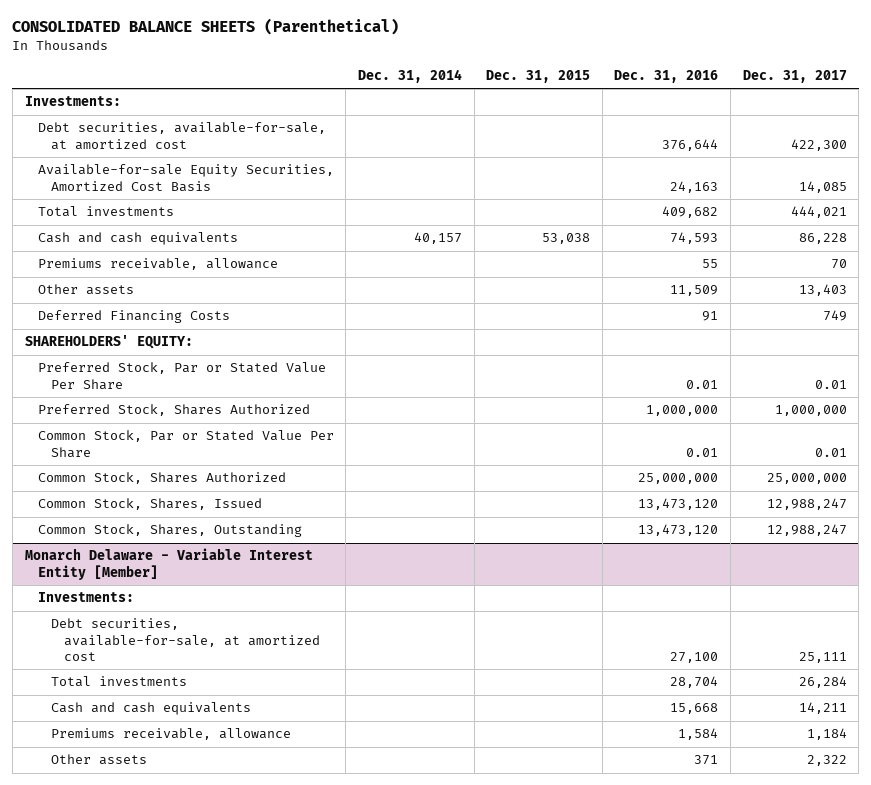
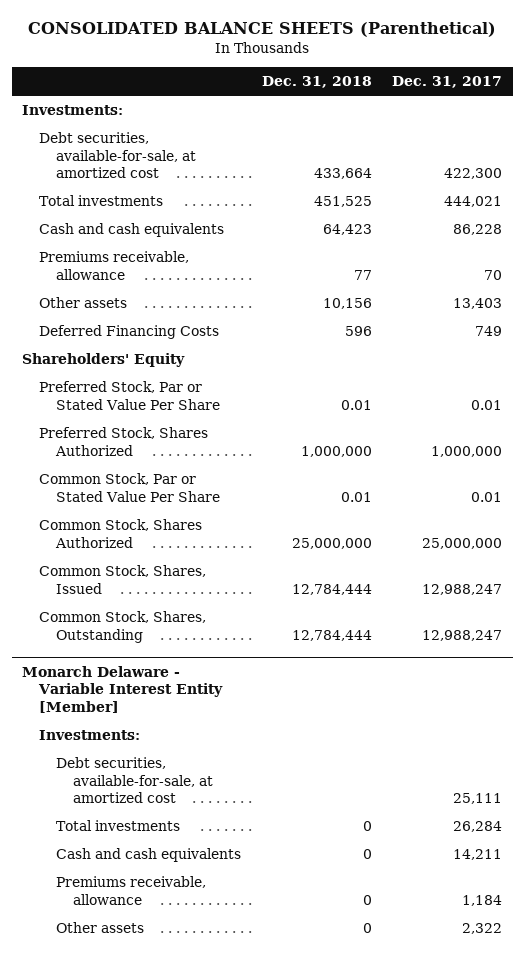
[358,68,463,83] Dec. 31, 2014 -> none
[486,69,591,83] Dec. 31, 2015 -> none
[614,69,719,83] Dec. 31, 2016 -> none
none -> [261,76,372,89] Dec. 31, 2018
[37,164,334,192] Available-for-sale Equity Securities, Amortized Cost Basis -> none
[24,335,193,350] SHAREHOLDERS' EQUITY: -> [22,353,186,368] Shareholders' Equity

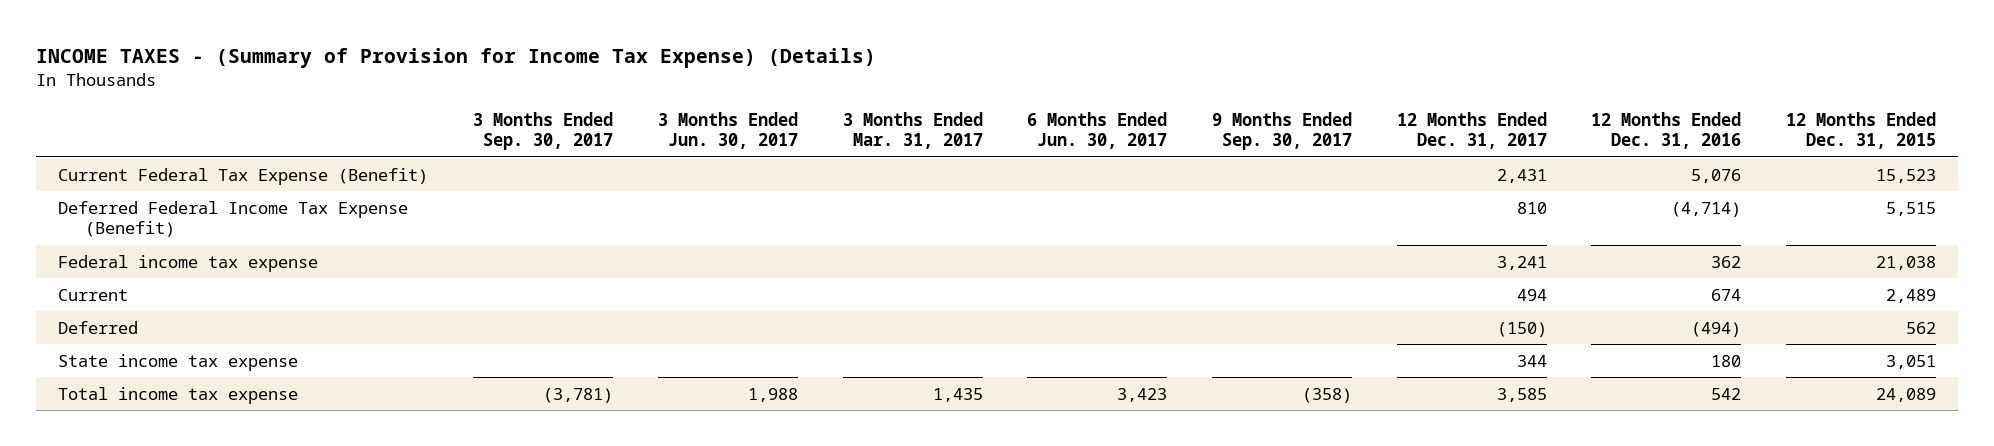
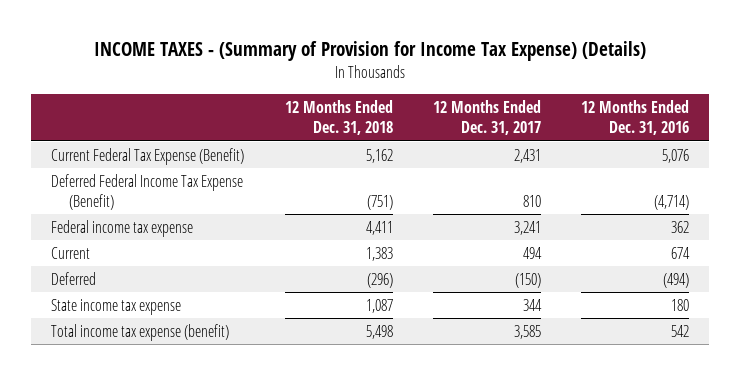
[473,111,614,151] 3 Months Ended Sep. 30, 2017 -> none
[657,111,798,150] 3 Months Ended Jun. 30, 2017 -> none
[842,111,983,150] 3 Months Ended Mar. 31, 2017 -> none
[1027,111,1168,150] 6 Months Ended Jun. 30, 2017 -> none
[1211,111,1352,151] 9 Months Ended Sep. 30, 2017 -> none
[1786,111,1937,150] 12 Months Ended Dec. 31, 2015 -> none
none -> [284,100,393,136] 12 Months Ended Dec. 31, 2018
[58,386,299,404] Total income tax expense -> [51,323,230,341] Total income tax expense (benefit)

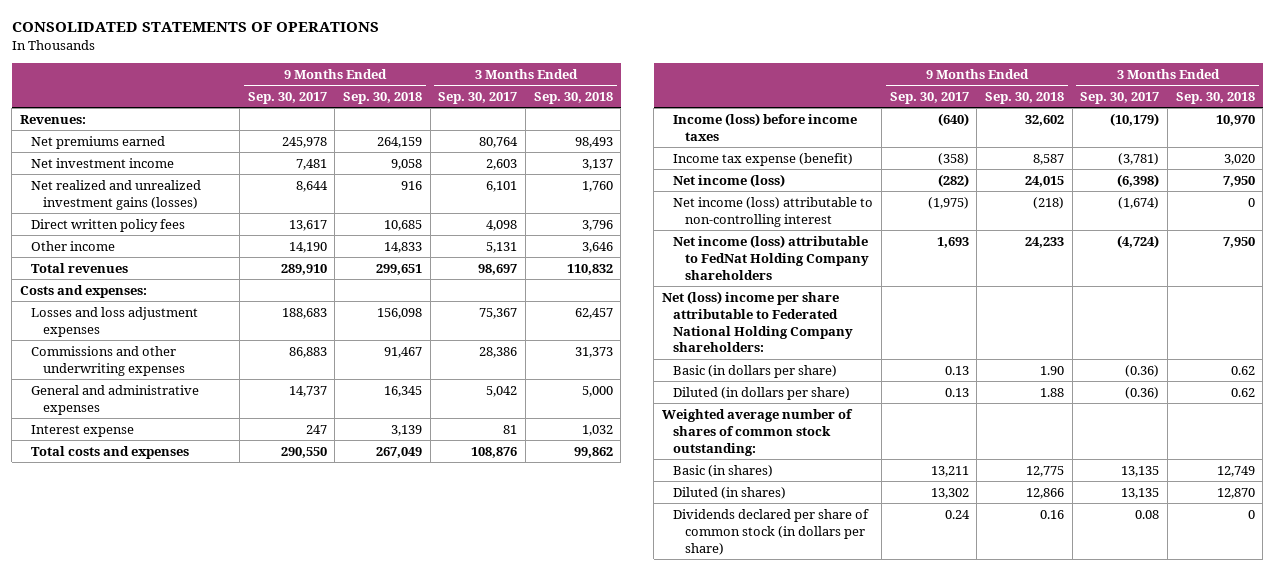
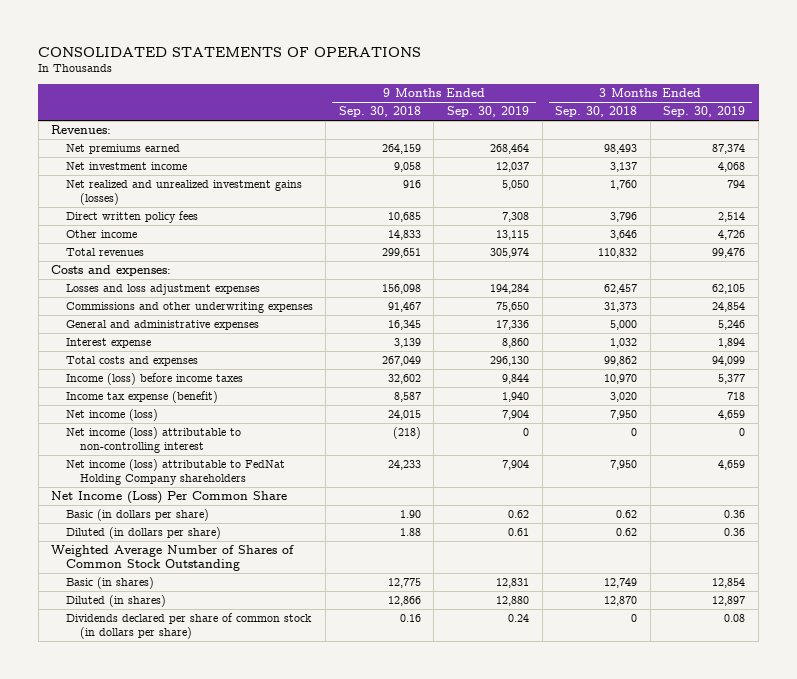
[247,92,327,105] Sep. 30, 2017 -> none
[438,92,518,105] Sep. 30, 2017 -> none
none -> [447,106,530,118] Sep. 30, 2019
none -> [663,106,746,118] Sep. 30, 2019
[662,290,854,353] Net (loss) income per share attributable to Federated National Holding Company shareholders: -> [51,491,288,505] Net Income (Loss) Per Common Share
[662,408,854,456] Weighted average number of shares of common stock outstanding: -> [51,545,295,572] Weighted Average Number of Shares of Common Stock Outstanding

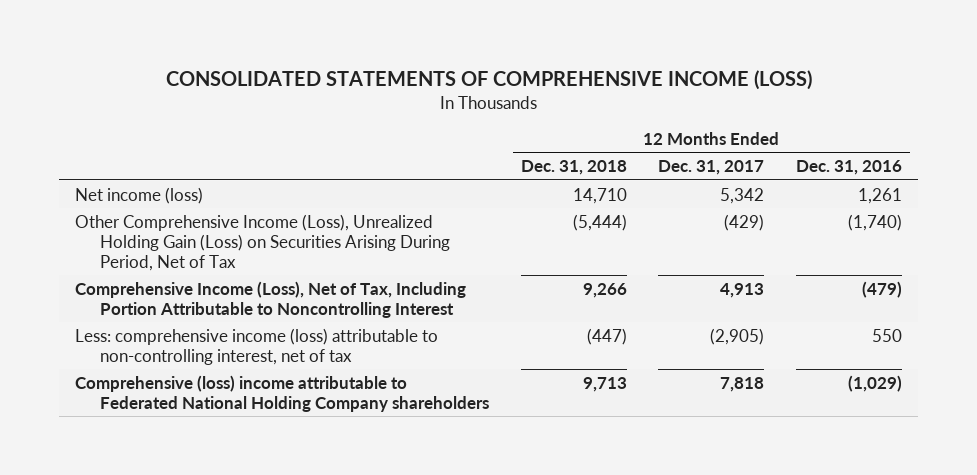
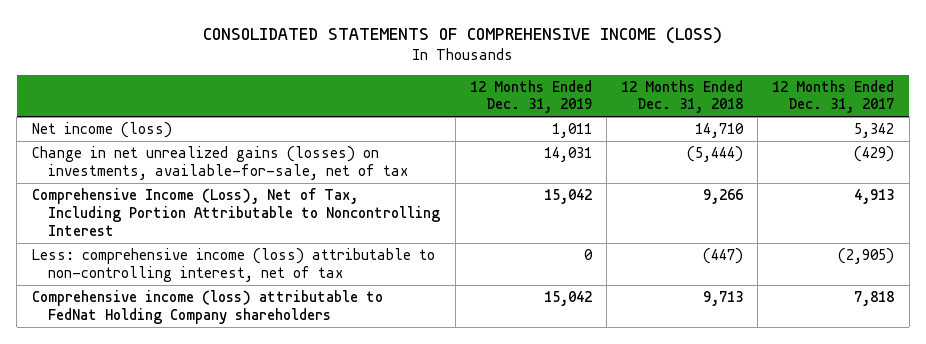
[796,160,903,176] Dec. 31, 2016 -> none
none -> [469,79,592,114] 12 Months Ended Dec. 31, 2019
[74,213,450,271] Other Comprehensive Income (Loss), Unrealized Holding Gain (Loss) on Securities Arising During Period, Net of Tax -> [31,146,409,180] Change in net unrealized gains (losses) on investments, available-for-sale, net of tax
[74,374,489,412] Comprehensive (loss) income attributable to Federated National Holding Company shareholders -> [31,290,383,324] Comprehensive income (loss) attributable to FedNat Holding Company shareholders

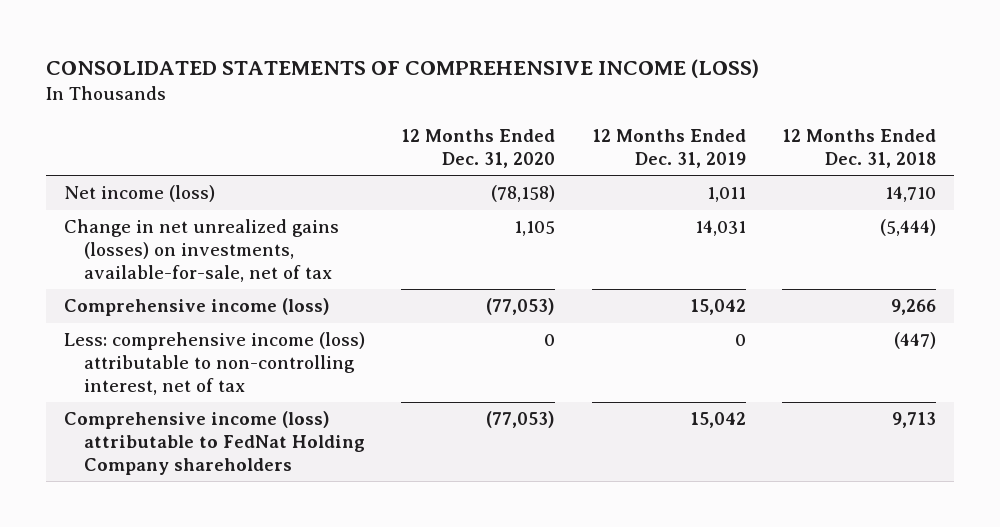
[772,79,895,114] 12 Months Ended Dec. 31, 2017 -> none
none -> [401,129,556,168] 12 Months Ended Dec. 31, 2020
[31,188,441,236] Comprehensive Income (Loss), Net of Tax, Including Portion Attributable to Noncontrolling Interest -> [63,298,330,317] Comprehensive income (loss)

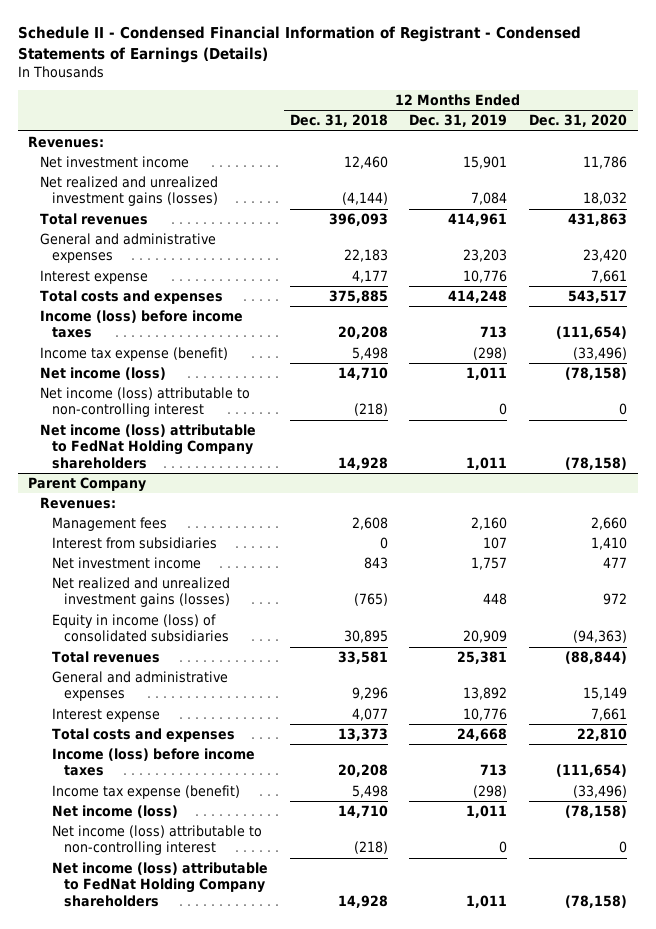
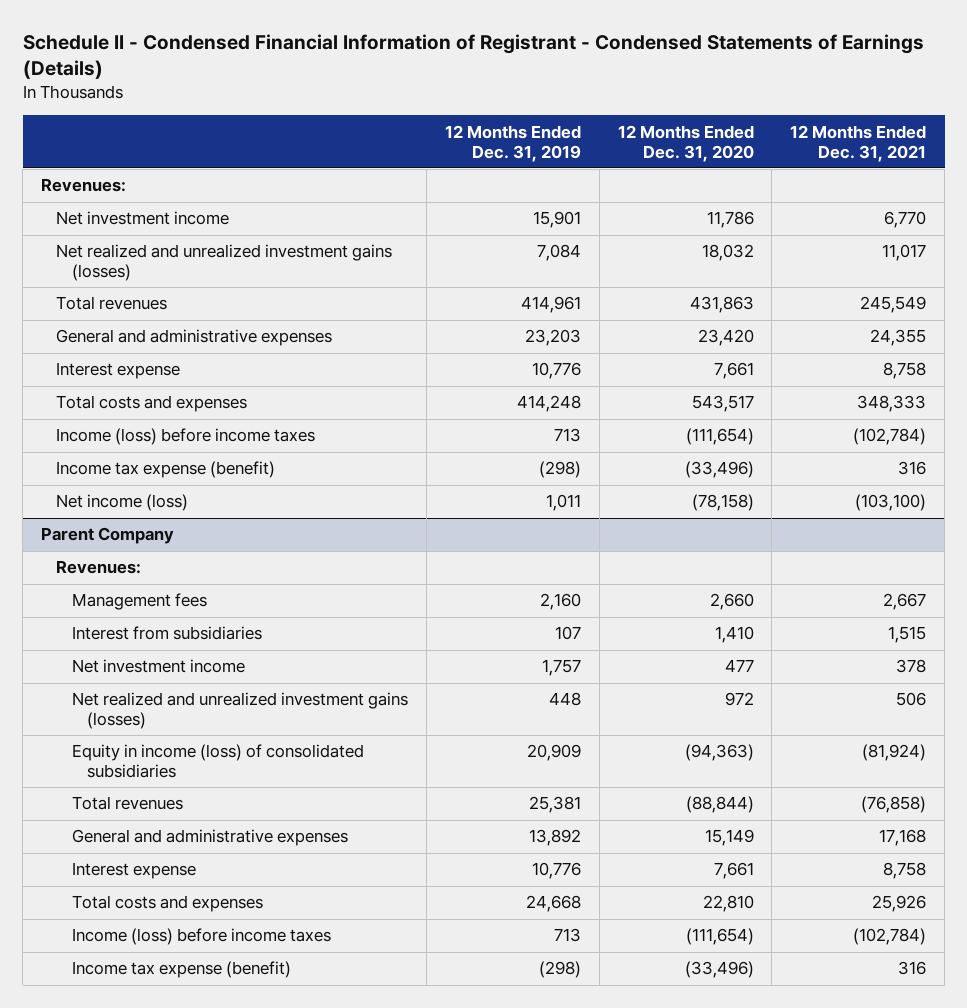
[289,114,388,128] Dec. 31, 2018 -> none
none -> [790,124,927,162] 12 Months Ended Dec. 31, 2021
[40,387,251,418] Net income (loss) attributable to non-controlling interest -> none
[40,424,257,469] Net income (loss) attributable to FedNat Holding Company shareholders -> none
[52,805,179,819] Net income (loss) -> none
[52,825,263,856] Net income (loss) attributable to non-controlling interest -> none
[52,862,269,907] Net income (loss) attributable to FedNat Holding Company shareholders -> none

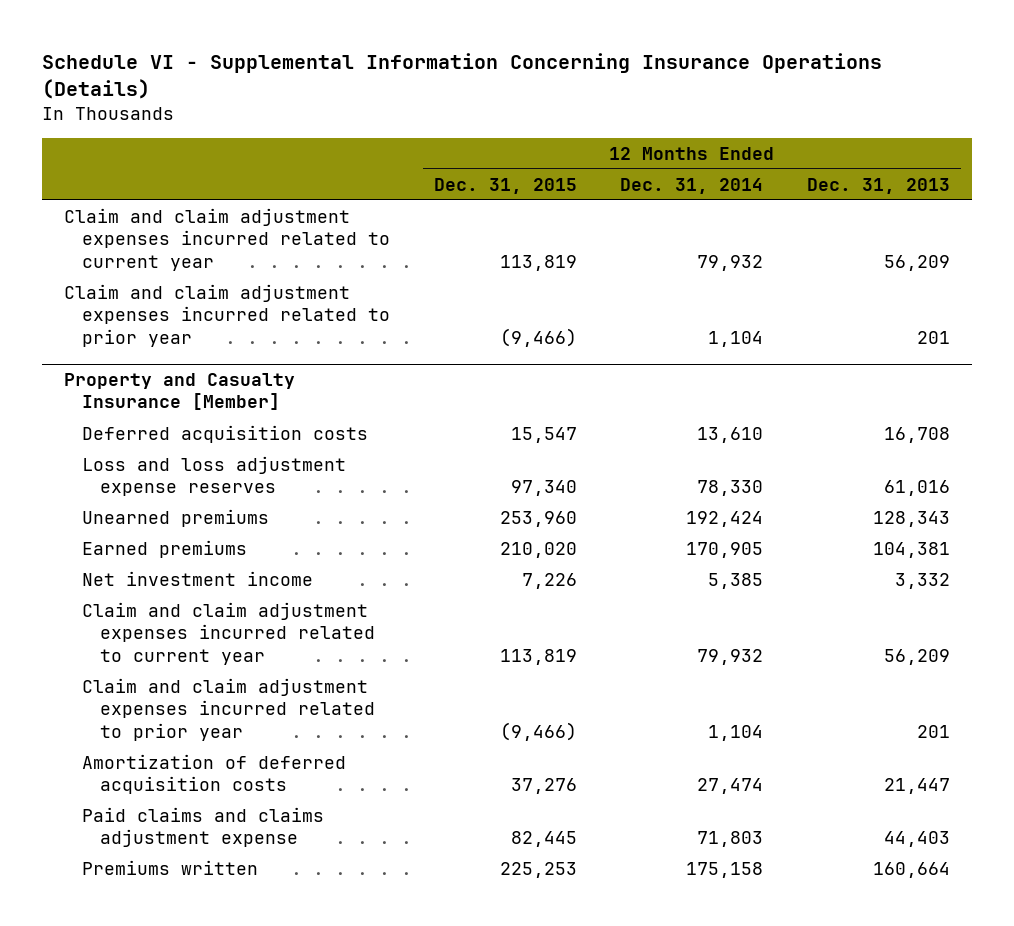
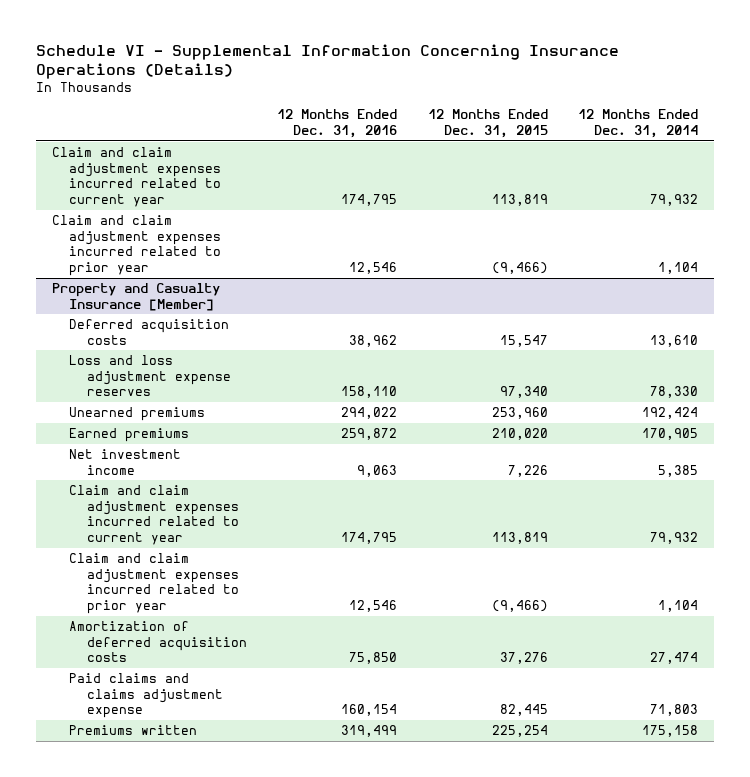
[806,177,950,194] Dec. 31, 2013 -> none
none -> [277,109,398,139] 12 Months Ended Dec. 31, 2016
[499,861,577,878] 225,253 -> [491,725,548,738] 225,254

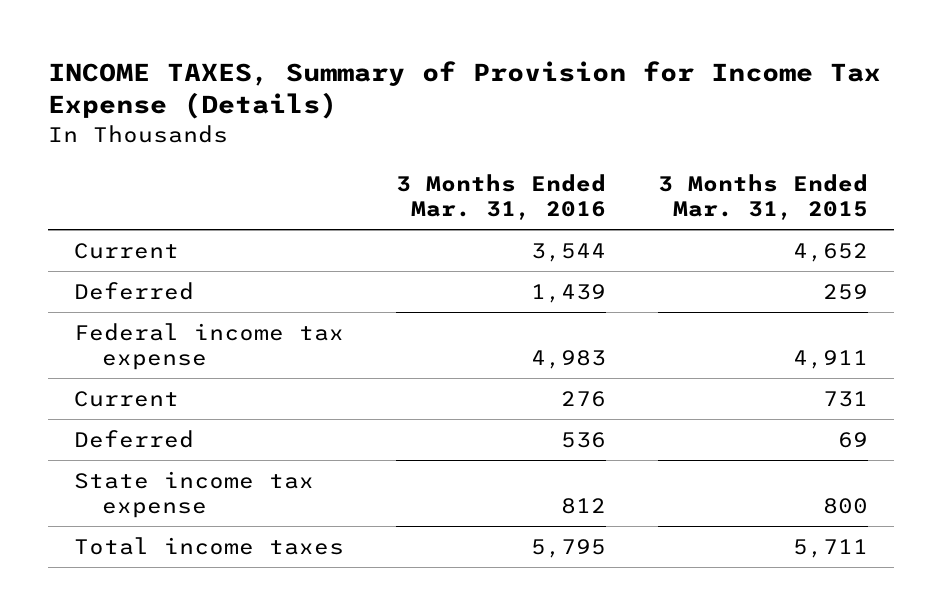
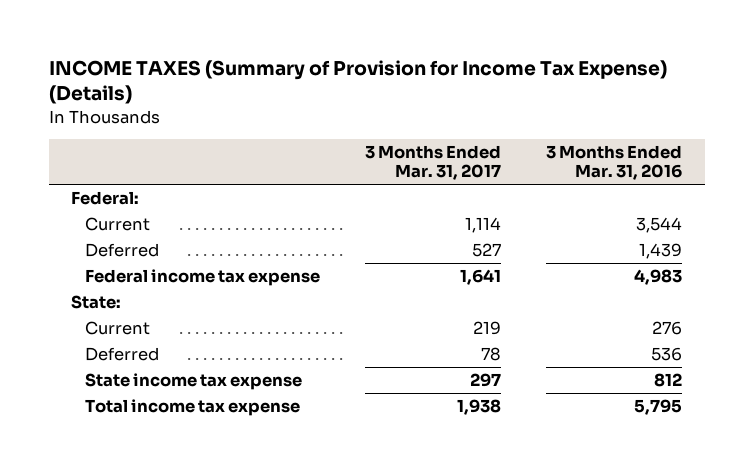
[47,60,881,120] INCOME TAXES, Summary of Provision for Income Tax Expense (Details) -> [48,59,667,105] INCOME TAXES (Summary of Provision for Income Tax Expense) (Details)
[657,174,868,220] 3 Months Ended Mar. 31, 2015 -> none
none -> [365,145,502,181] 3 Months Ended Mar. 31, 2017
none -> [71,190,140,205] Federal:
none -> [71,294,122,309] State:
[73,537,344,556] Total income taxes -> [85,398,301,416] Total income tax expense

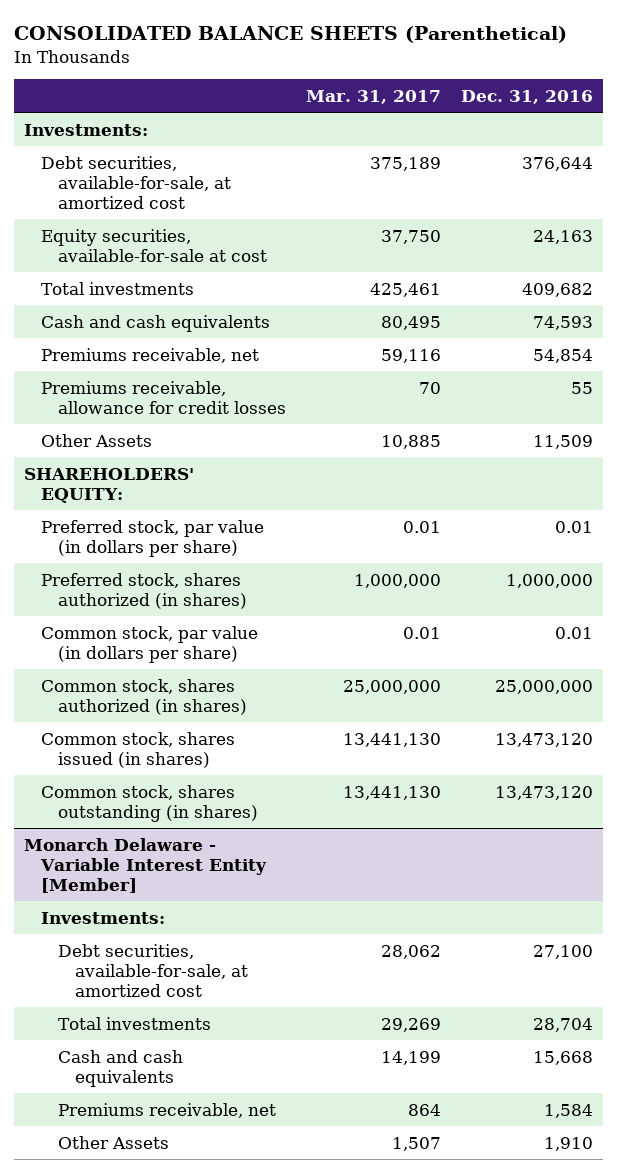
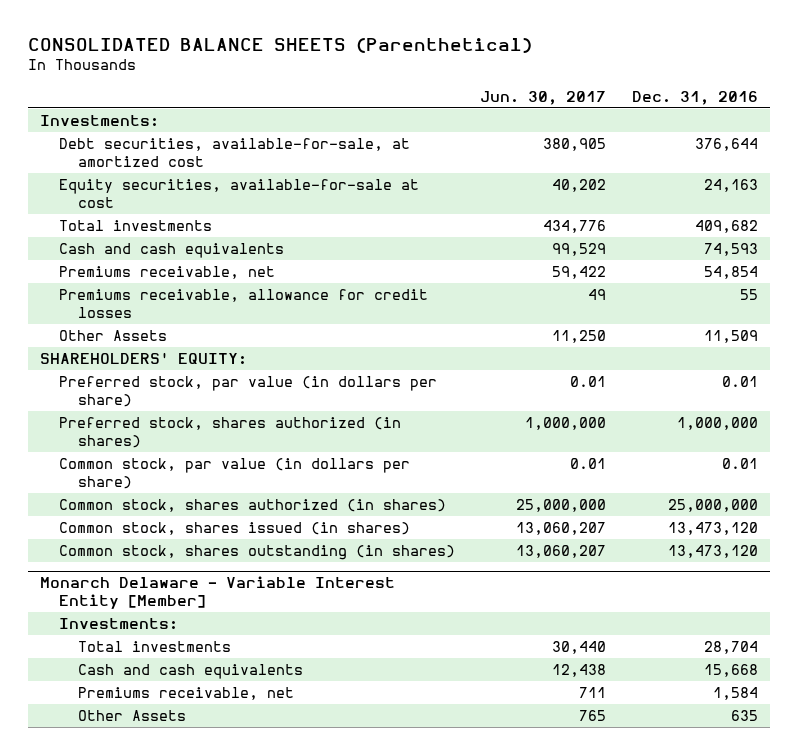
[306,89,442,104] Mar. 31, 2017 -> none
none -> [480,90,607,105] Jun. 30, 2017
[58,943,249,997] Debt securities, available-for-sale, at amortized cost -> none
[543,1136,593,1151] 1,910 -> [730,709,758,721] 635

